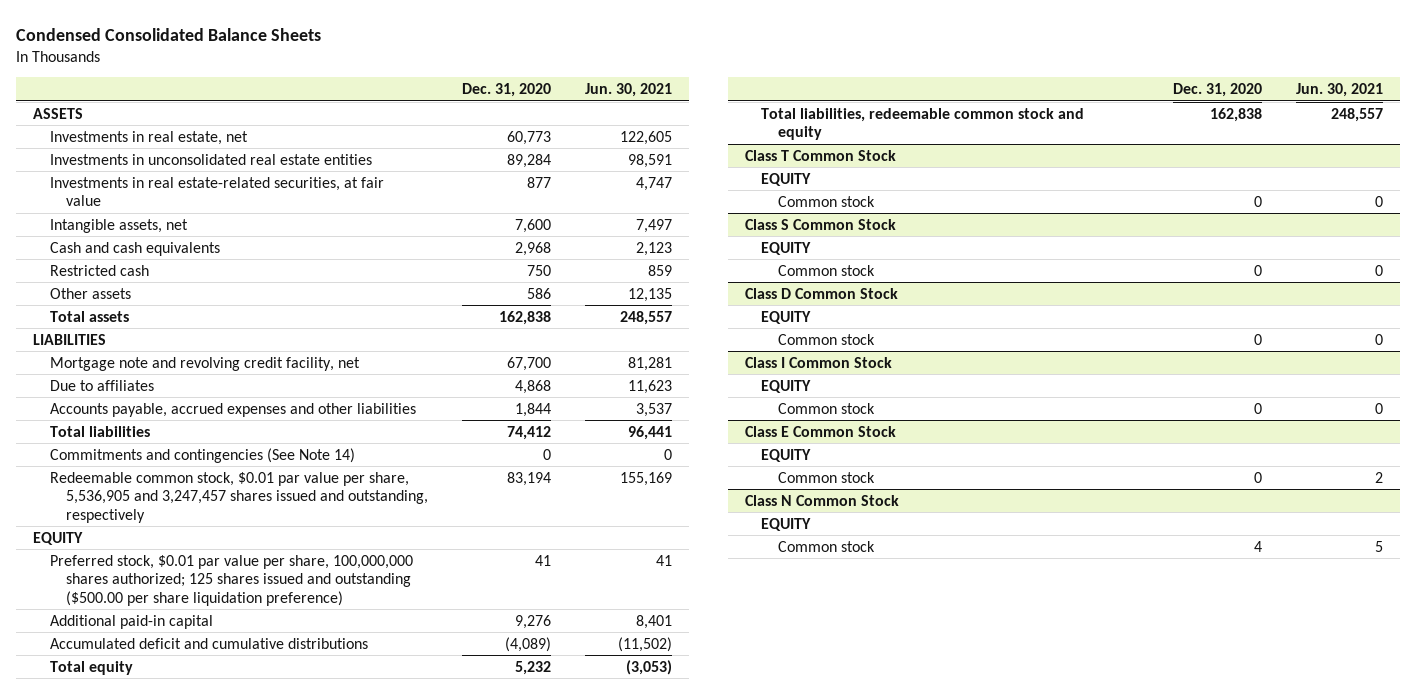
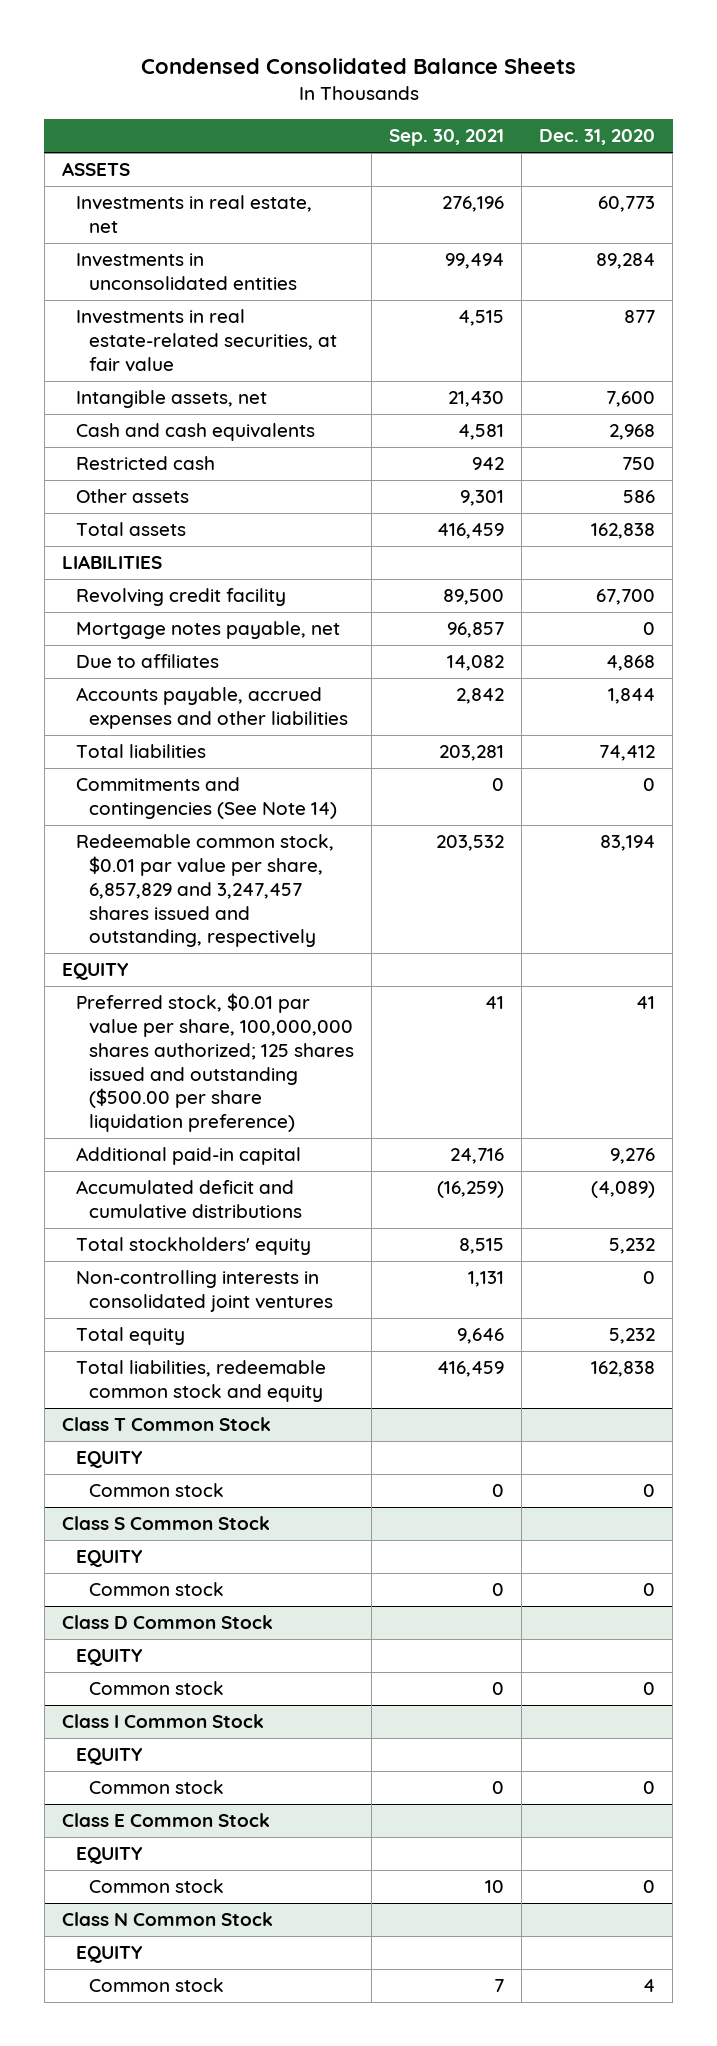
[584,83,672,98] Jun. 30, 2021 -> none
none -> [389,129,505,147] Sep. 30, 2021
[49,153,372,165] Investments in unconsolidated real estate entities -> [75,253,298,291] Investments in unconsolidated entities
[49,356,360,371] Mortgage note and revolving credit facility, net -> [75,588,286,607] Revolving credit facility
none -> [75,621,340,640] Mortgage notes payable, net
[49,471,429,523] Redeemable common stock, $0.01 par value per share, 5,536,905 and 3,247,457 shares issued and outstanding, respectively -> [75,834,334,948] Redeemable common stock, $0.01 par value per share, 6,857,829 and 3,247,457 shares issued and outstanding, respectively
none -> [75,1237,311,1256] Total stockholders' equity
none -> [75,1270,334,1313] Non-controlling interests in consolidated joint ventures

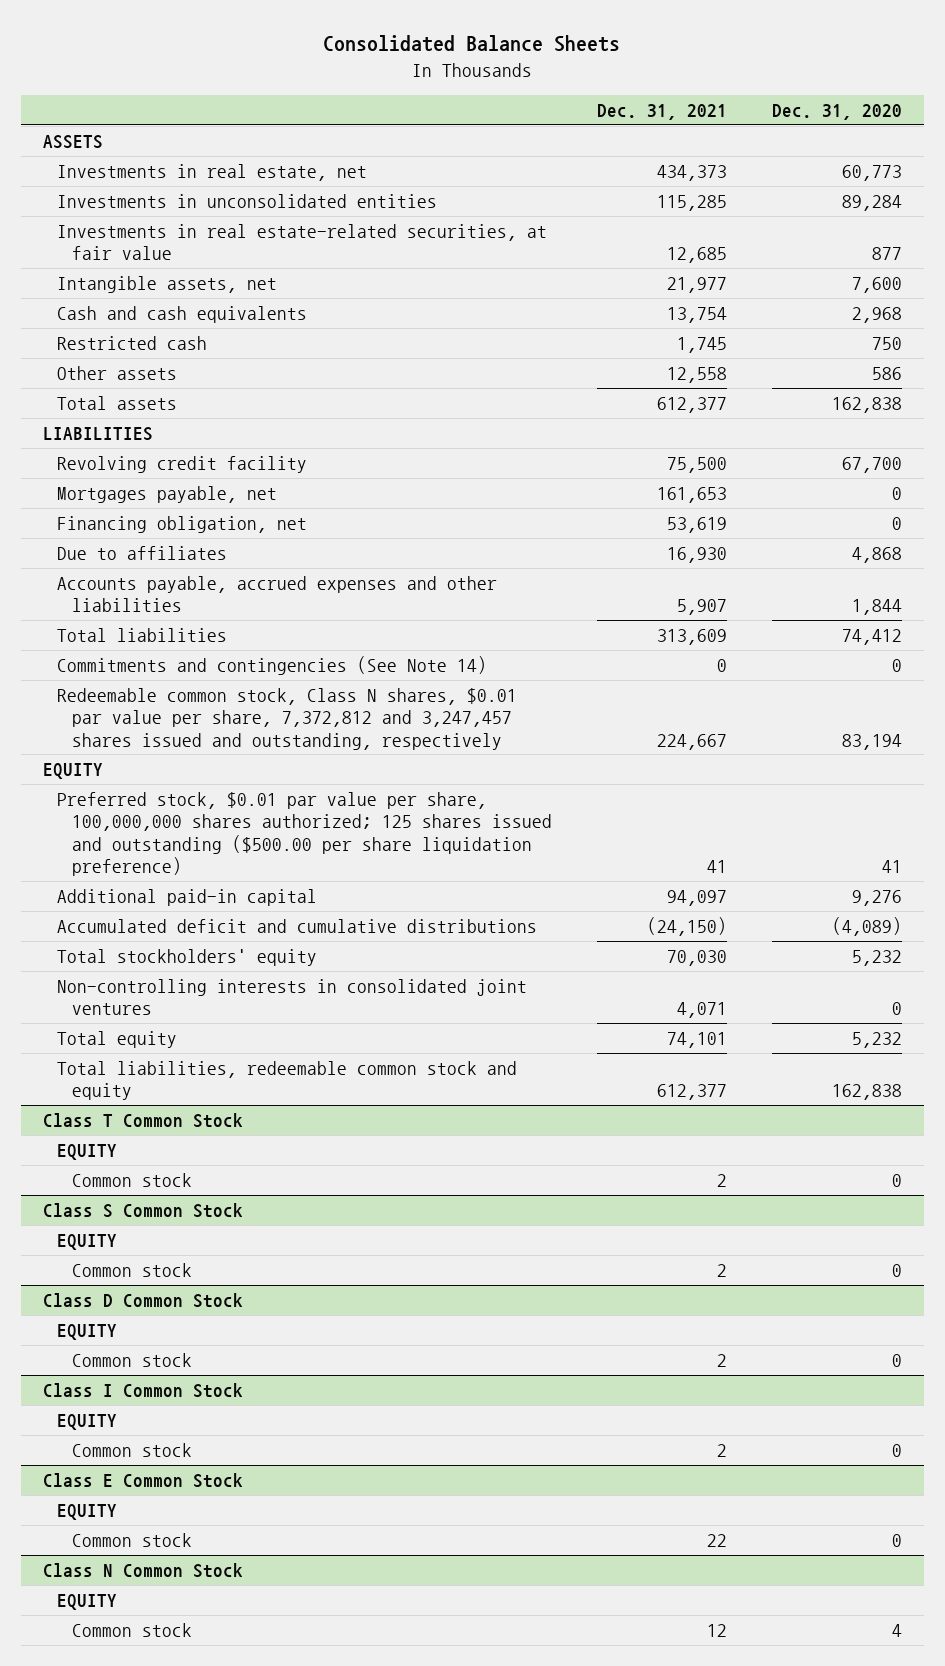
[140,57,576,74] Condensed Consolidated Balance Sheets -> [323,35,621,53] Consolidated Balance Sheets
[389,129,505,147] Sep. 30, 2021 -> none
none -> [596,103,727,120] Dec. 31, 2021
[75,621,340,640] Mortgage notes payable, net -> [57,485,278,503] Mortgages payable, net
none -> [57,515,308,533] Financing obligation, net
[75,834,334,948] Redeemable common stock, $0.01 par value per share, 6,857,829 and 3,247,457 shares issued and outstanding, respectively -> [57,687,518,750] Redeemable common stock, Class N shares, $0.01 par value per share, 7,372,812 and 3,247,457 shares issued and outstanding, respectively

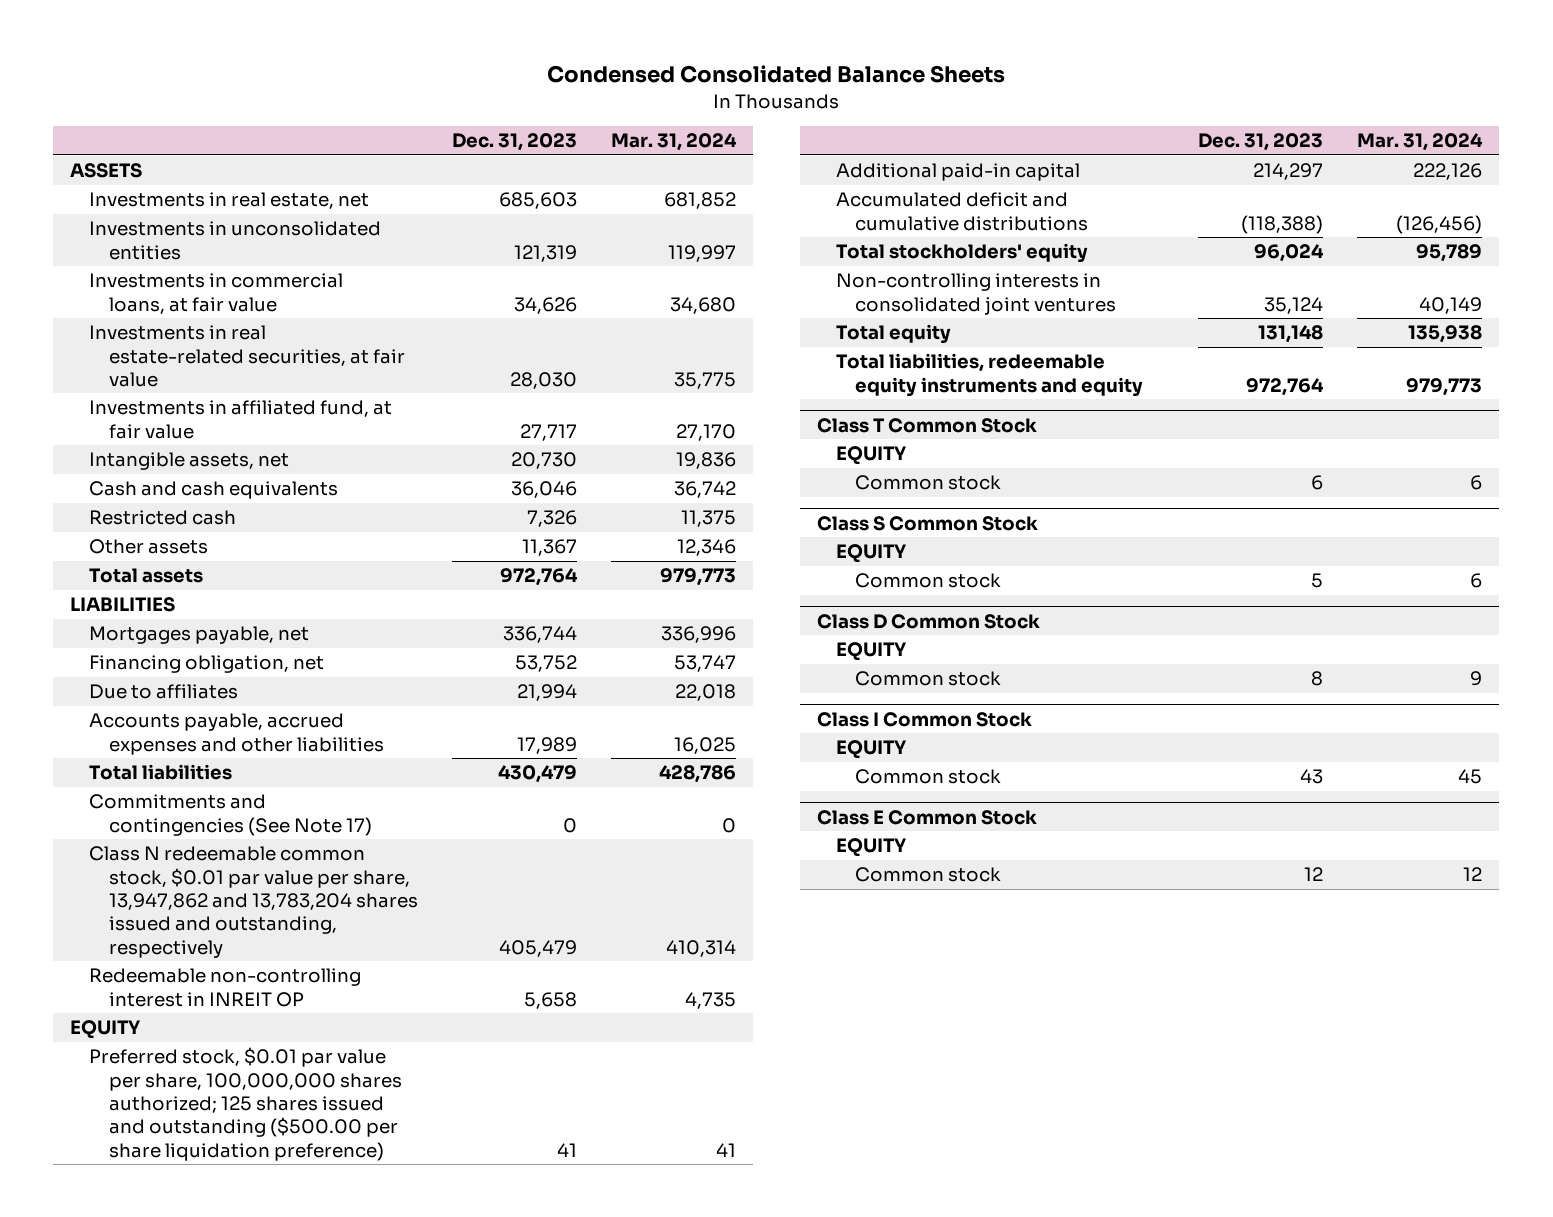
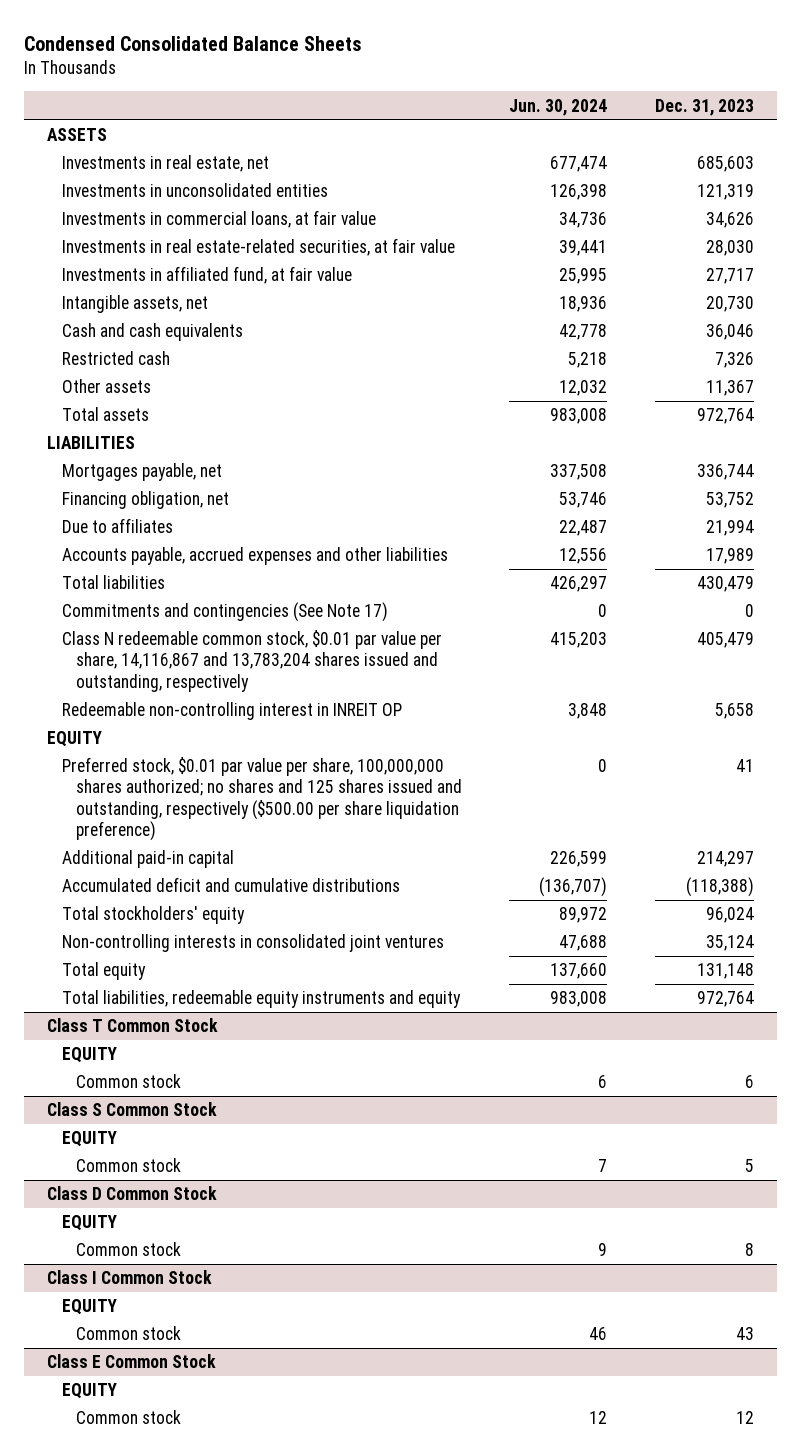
[610,133,737,152] Mar. 31, 2024 -> none
none -> [509,98,608,116] Jun. 30, 2024
[89,846,418,958] Class N redeemable common stock, $0.01 par value per share, 13,947,862 and 13,783,204 shares issued and outstanding, respectively -> [61,630,442,692] Class N redeemable common stock, $0.01 par value per share, 14,116,867 and 13,783,204 shares issued and outstanding, respectively
[89,1047,402,1161] Preferred stock, $0.01 par value per share, 100,000,000 shares authorized; 125 shares issued and outstanding ($500.00 per share liquidation preference) -> [61,757,463,841] Preferred stock, $0.01 par value per share, 100,000,000 shares authorized; no shares and 125 shares issued and outstanding, respectively ($500.00 per share liquidation preference)

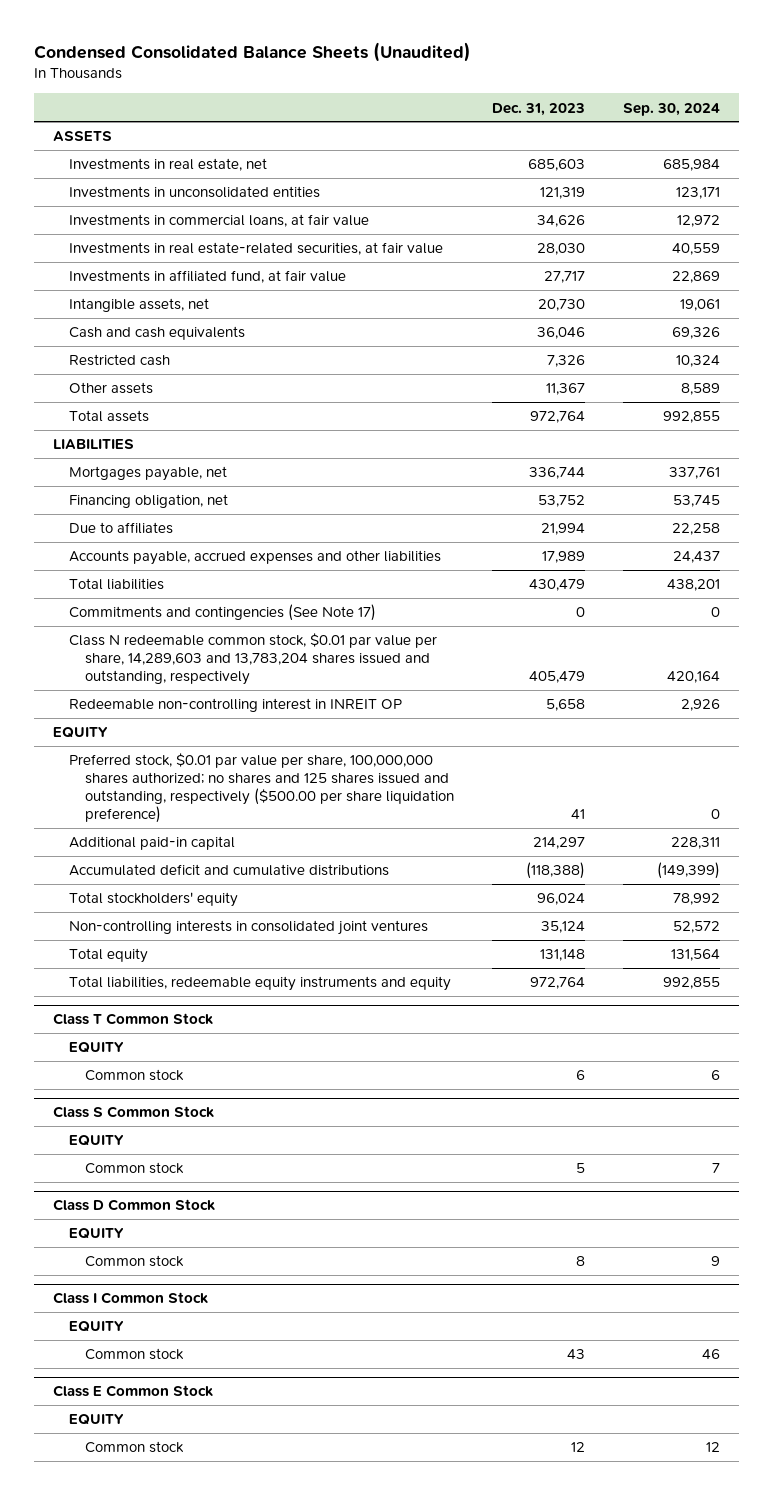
[23,35,362,51] Condensed Consolidated Balance Sheets -> [34,41,472,62] Condensed Consolidated Balance Sheets (Unaudited)
[509,98,608,116] Jun. 30, 2024 -> none
none -> [622,102,720,116] Sep. 30, 2024
[61,630,442,692] Class N redeemable common stock, $0.01 par value per share, 14,116,867 and 13,783,204 shares issued and outstanding, respectively -> [69,633,438,686] Class N redeemable common stock, $0.01 par value per share, 14,289,603 and 13,783,204 shares issued and outstanding, respectively

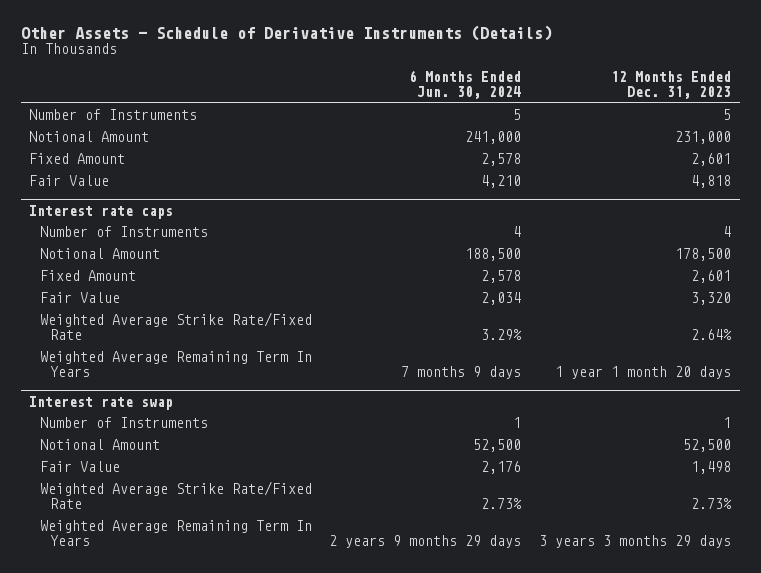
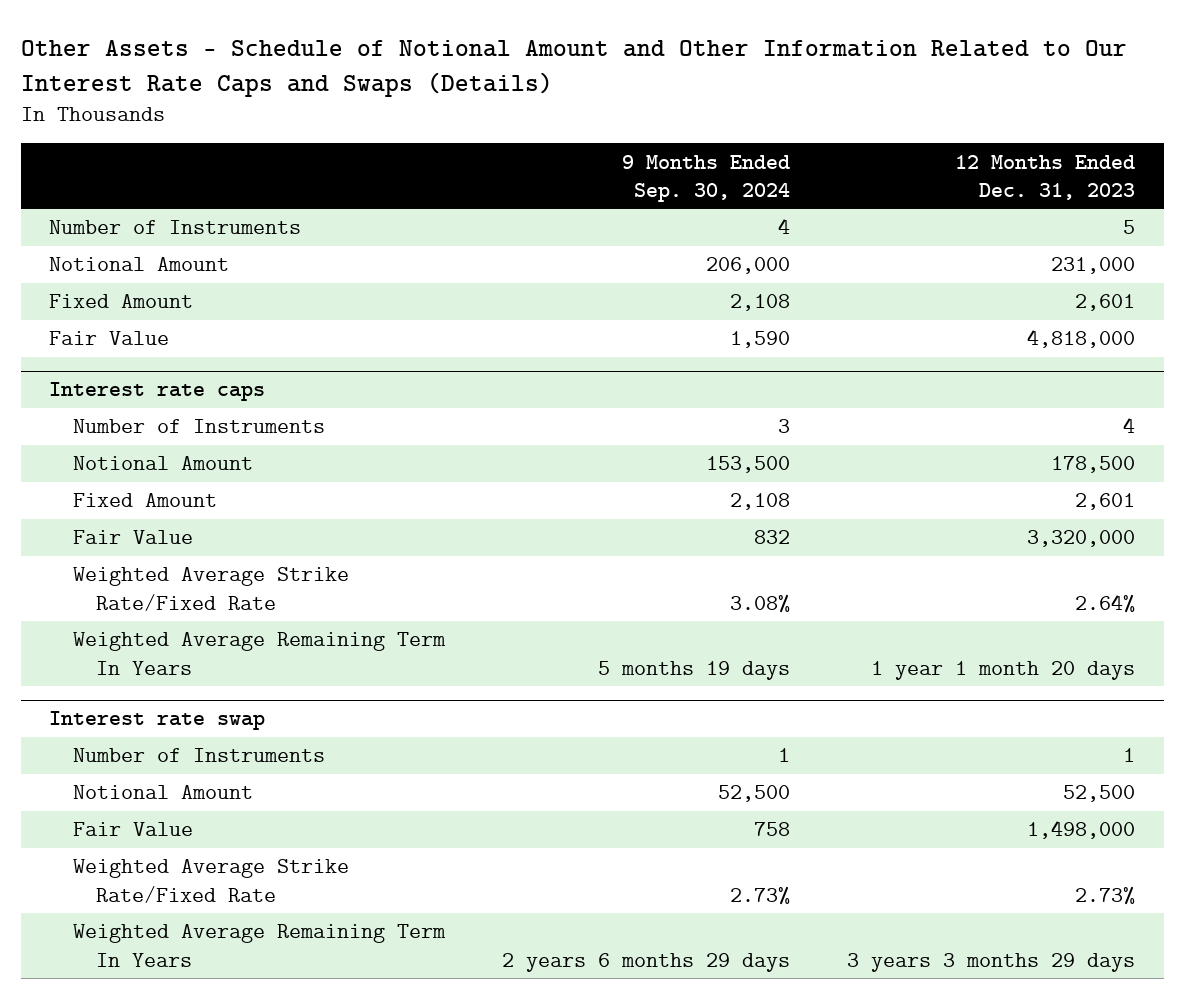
[20,24,552,41] Other Assets - Schedule of Derivative Instruments (Details) -> [20,39,1127,97] Other Assets - Schedule of Notional Amount and Other Information Related to Our Interest Rate Caps and Swaps (Details)
[409,70,522,99] 6 Months Ended Jun. 30, 2024 -> none
none -> [621,154,790,202] 9 Months Ended Sep. 30, 2024
[691,175,732,189] 4,818 -> [1027,329,1136,349] 4,818,000
[691,292,732,306] 3,320 -> [1027,530,1136,548] 3,320,000
[691,461,732,475] 1,498 -> [1027,820,1136,840] 1,498,000

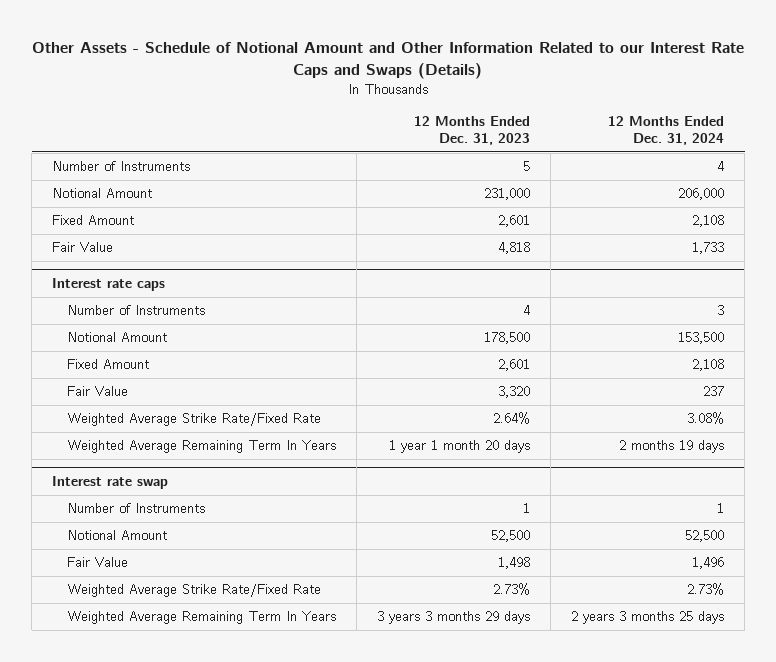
[20,39,1127,97] Other Assets - Schedule of Notional Amount and Other Information Related to Our Interest Rate Caps and Swaps (Details) -> [32,42,745,79] Other Assets - Schedule of Notional Amount and Other Information Related to our Interest Rate Caps and Swaps (Details)
[621,154,790,202] 9 Months Ended Sep. 30, 2024 -> none
none -> [608,115,725,146] 12 Months Ended Dec. 31, 2024
[1027,329,1136,349] 4,818,000 -> [498,242,531,255] 4,818
[1027,530,1136,548] 3,320,000 -> [498,386,531,399] 3,320
[1027,820,1136,840] 1,498,000 -> [498,557,531,570] 1,498

